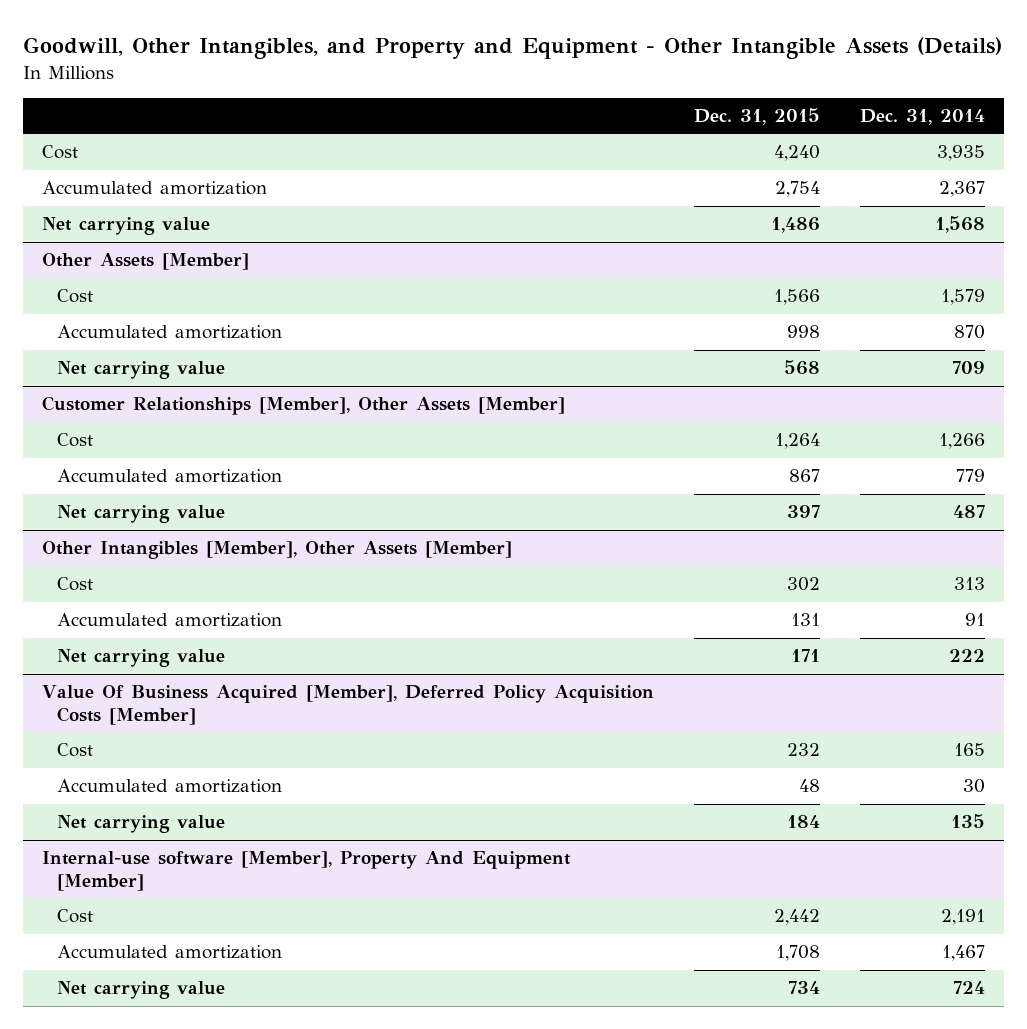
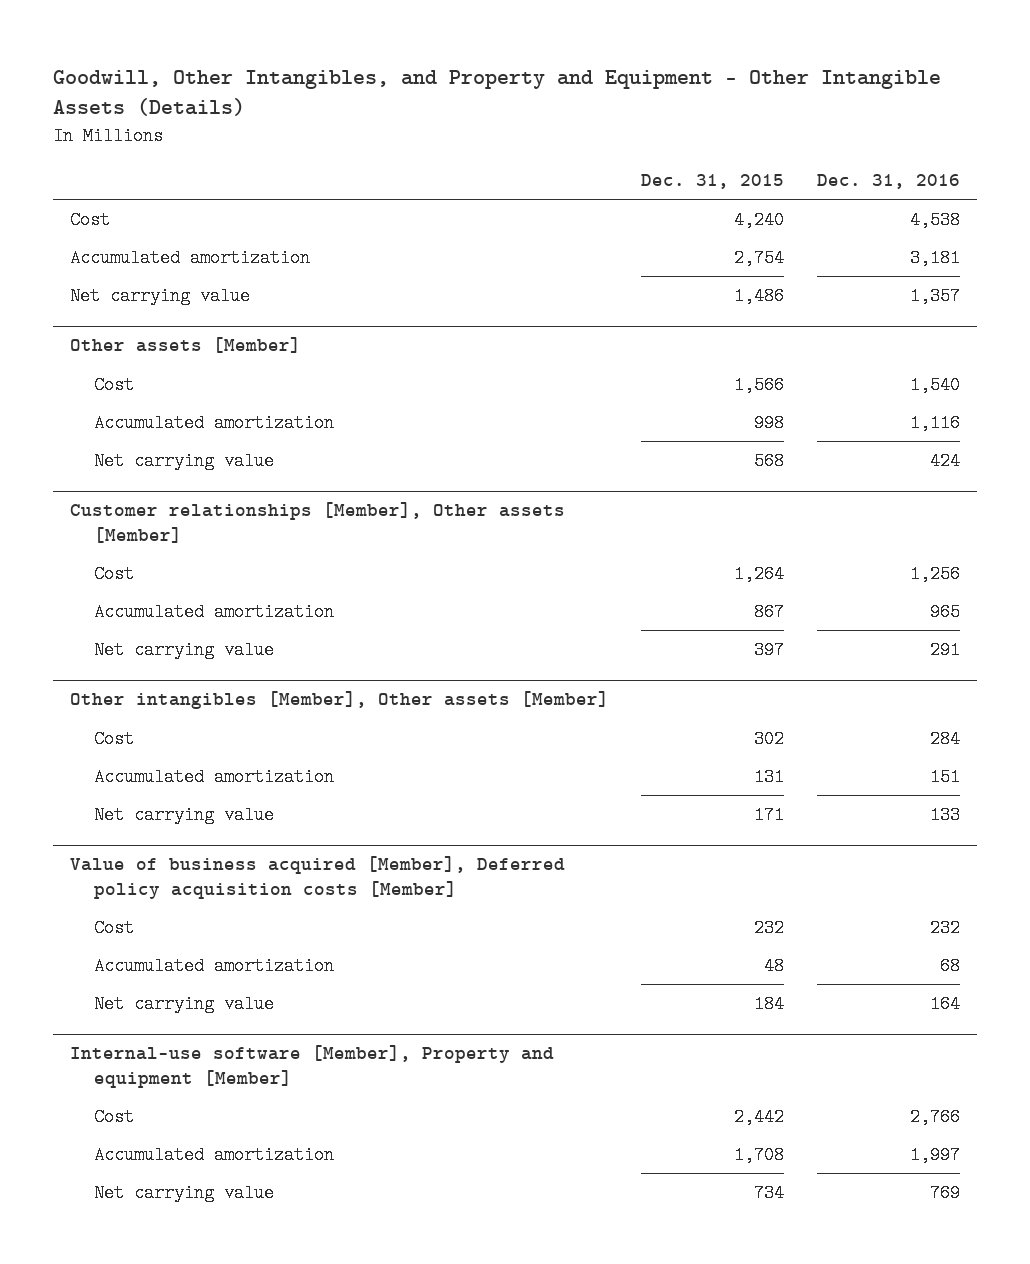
[859,109,985,126] Dec. 31, 2014 -> none
none -> [817,173,961,189] Dec. 31, 2016
[42,253,250,271] Other Assets [Member] -> [69,337,301,354] Other assets [Member]
[42,396,566,416] Customer Relationships [Member], Other Assets [Member] -> [69,502,565,543] Customer relationships [Member], Other assets [Member]
[42,541,513,560] Other Intangibles [Member], Other Assets [Member] -> [69,691,609,710] Other intangibles [Member], Other assets [Member]
[42,685,655,725] Value Of Business Acquired [Member], Deferred Policy Acquisition Costs [Member] -> [69,856,565,899] Value of business acquired [Member], Deferred policy acquisition costs [Member]
[42,851,572,891] Internal-use software [Member], Property And Equipment [Member] -> [69,1045,554,1088] Internal-use software [Member], Property and equipment [Member]

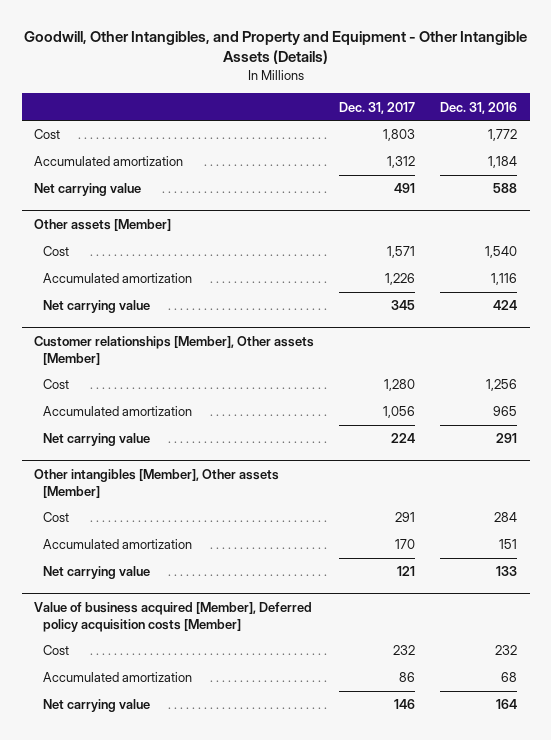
[641,173,785,189] Dec. 31, 2015 -> none
none -> [339,101,416,114] Dec. 31, 2017
[910,211,961,230] 4,538 -> [488,129,518,142] 1,772
[910,249,961,268] 3,181 -> [488,156,518,169] 1,184
[910,287,961,306] 1,357 -> [493,183,518,194] 588
[69,1045,554,1088] Internal-use software [Member], Property and equipment [Member] -> none
[93,1108,134,1127] Cost -> none
[93,1146,334,1165] Accumulated amortization -> none
[93,1184,274,1203] Net carrying value -> none

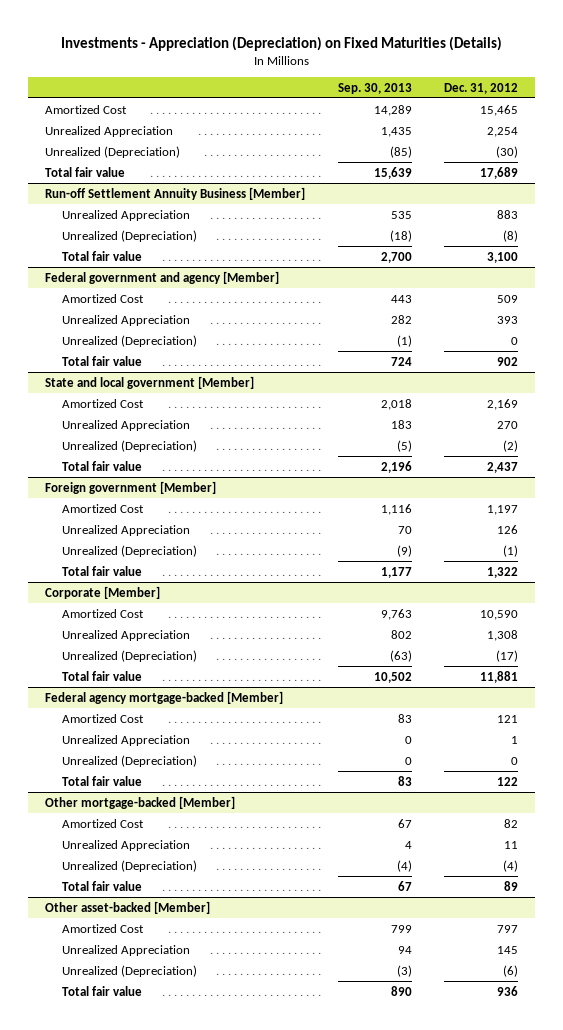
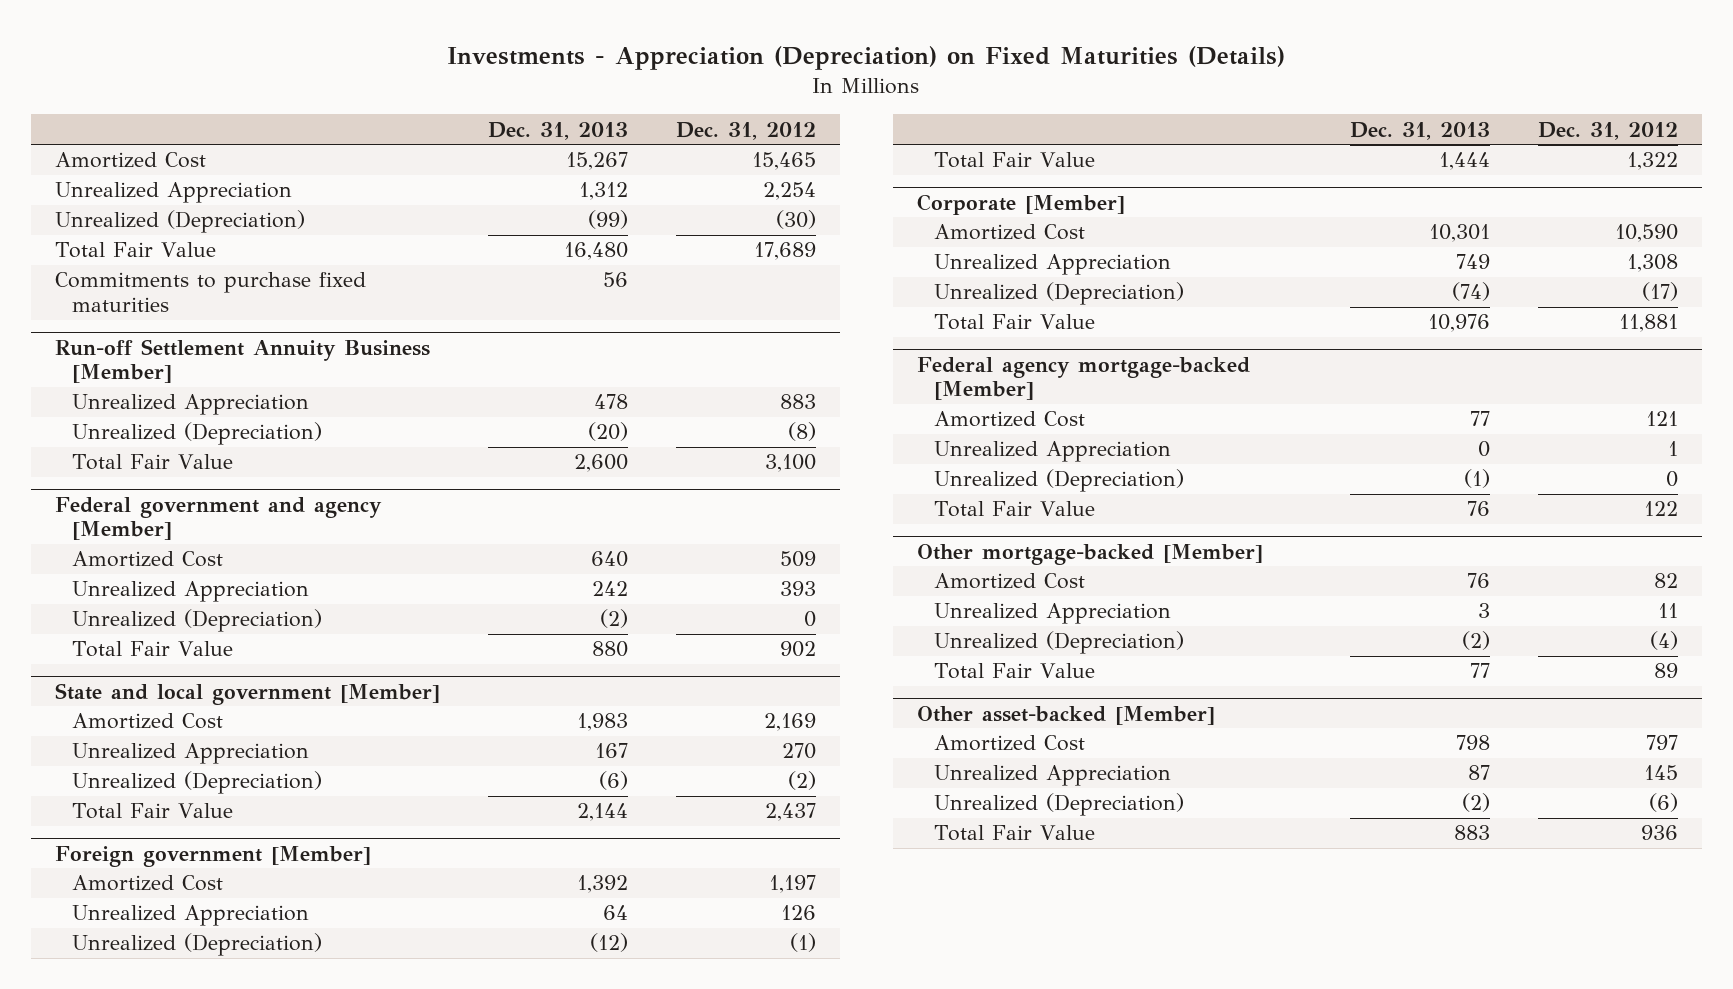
[337,82,412,94] Sep. 30, 2013 -> none
none -> [487,121,628,140] Dec. 31, 2013
[44,166,125,177] Total fair value -> [54,242,216,259] Total Fair Value
none -> [54,272,366,313] Commitments to purchase fixed maturities
[61,250,142,261] Total fair value -> [71,454,233,471] Total Fair Value
[61,355,142,366] Total fair value -> [71,641,233,658] Total Fair Value
[61,460,142,471] Total fair value -> [71,803,233,820] Total Fair Value
[61,565,142,576] Total fair value -> [933,152,1095,169] Total Fair Value
[61,670,142,681] Total fair value -> [933,314,1095,331] Total Fair Value
[61,775,142,786] Total fair value -> [933,501,1095,518] Total Fair Value
[61,880,142,891] Total fair value -> [933,663,1095,680] Total Fair Value
[61,985,142,996] Total fair value -> [933,825,1095,842] Total Fair Value

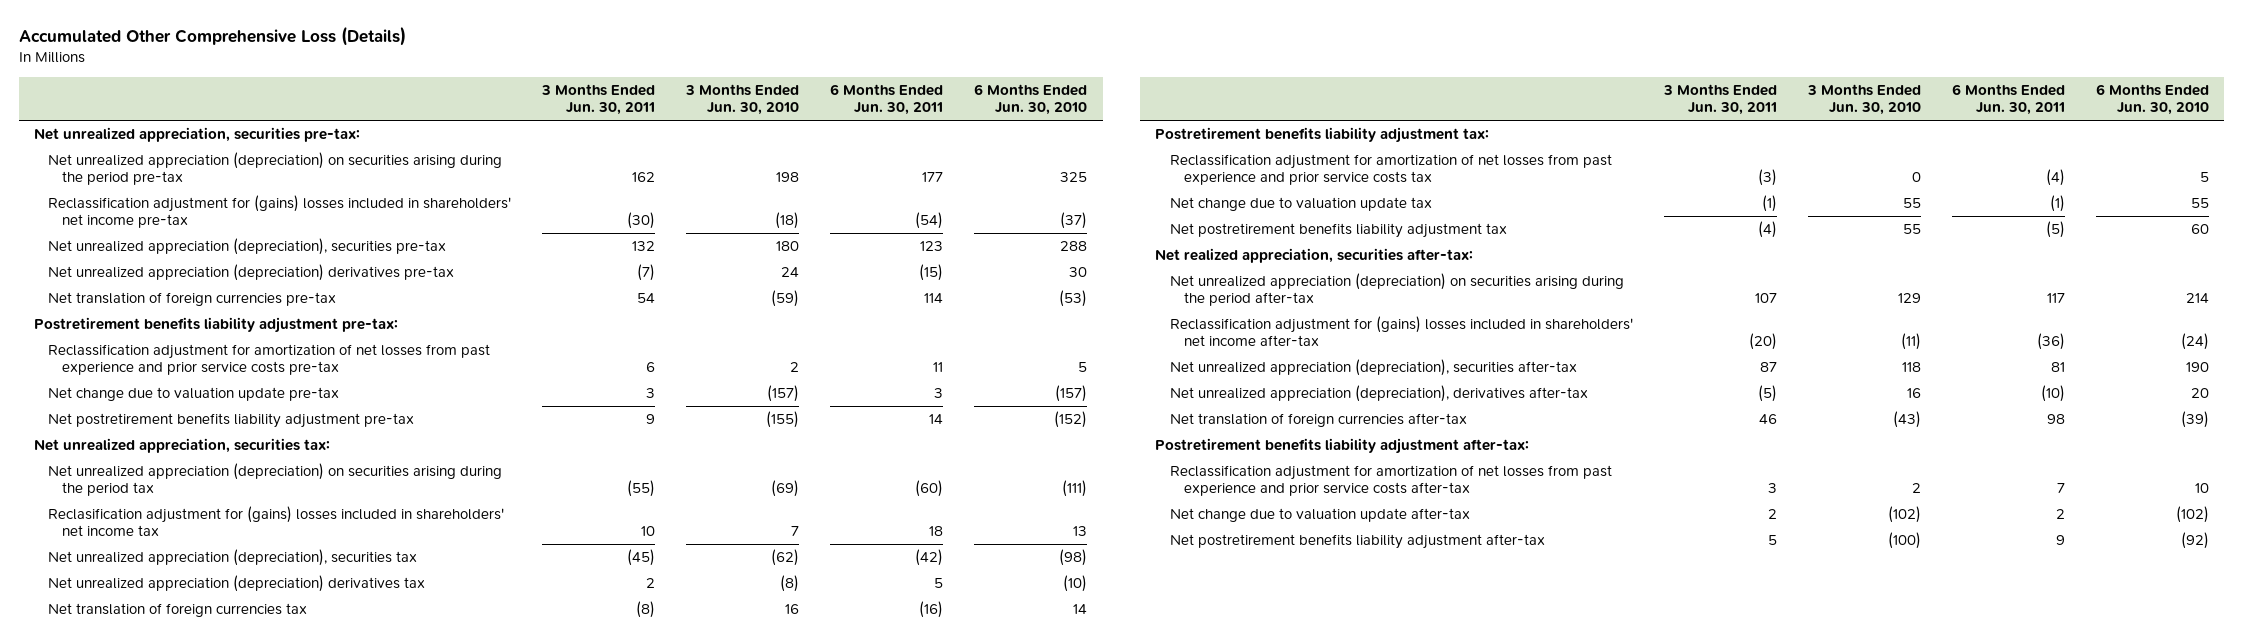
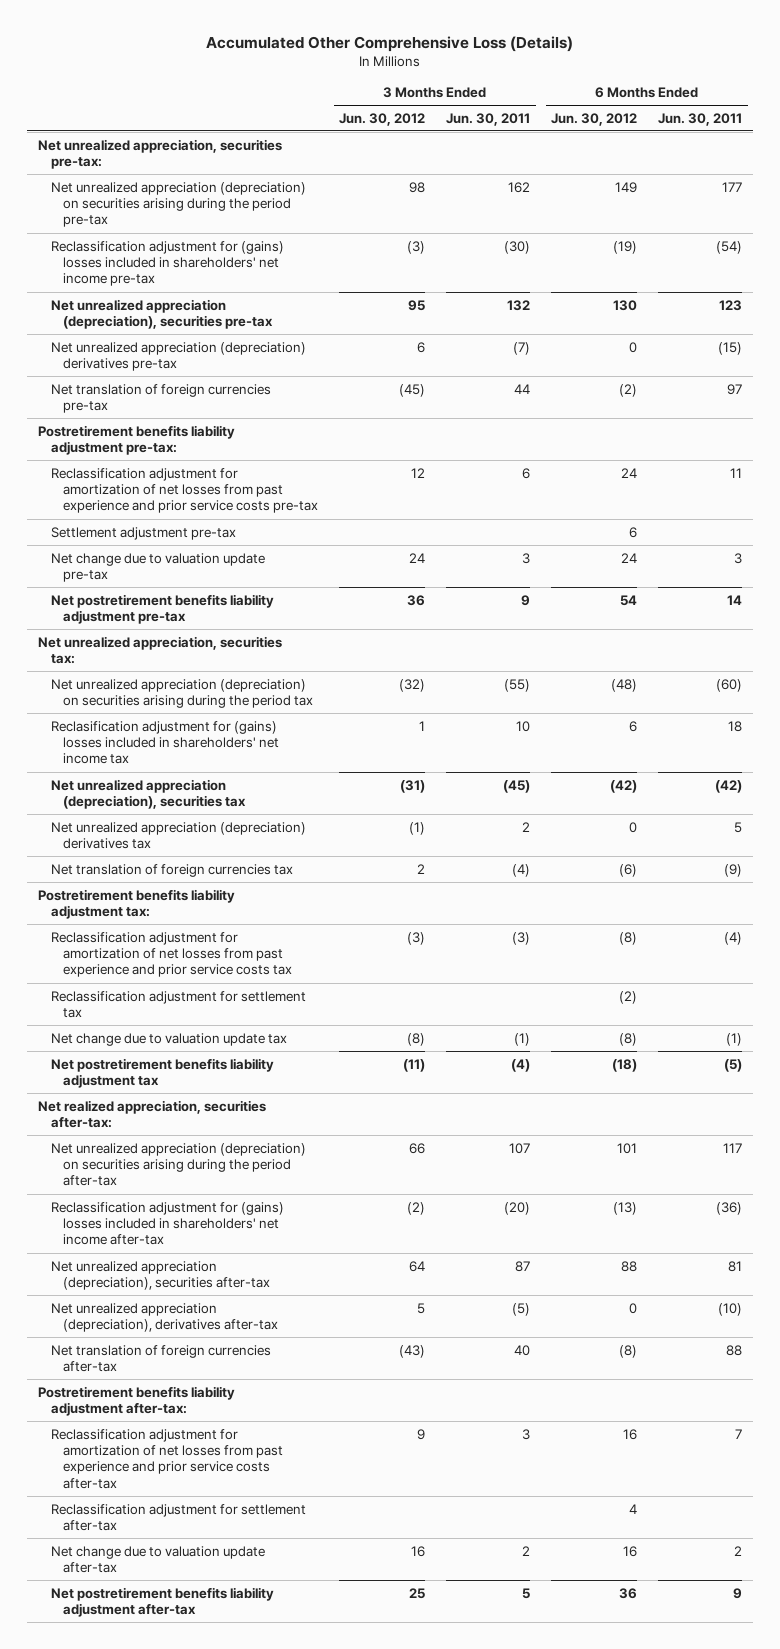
[685,83,800,116] 3 Months Ended Jun. 30, 2010 -> none
[974,83,1088,116] 6 Months Ended Jun. 30, 2010 -> none
none -> [339,112,426,126] Jun. 30, 2012
none -> [551,112,638,126] Jun. 30, 2012
[637,293,656,304] 54 -> [514,383,531,394] 44
[924,293,944,304] 114 -> [727,383,743,395] 97
none -> [50,526,236,540] Settlement adjustment pre-tax
[636,601,656,619] (8) -> [512,863,531,877] (4)
[919,601,944,619] (16) -> [724,863,743,877] (9)
none -> [50,990,306,1019] Reclassification adjustment for settlement tax
[1758,414,1777,425] 46 -> [514,1344,531,1356] 40
[2046,414,2065,425] 98 -> [726,1344,743,1356] 88
none -> [50,1503,306,1532] Reclassification adjustment for settlement after-tax

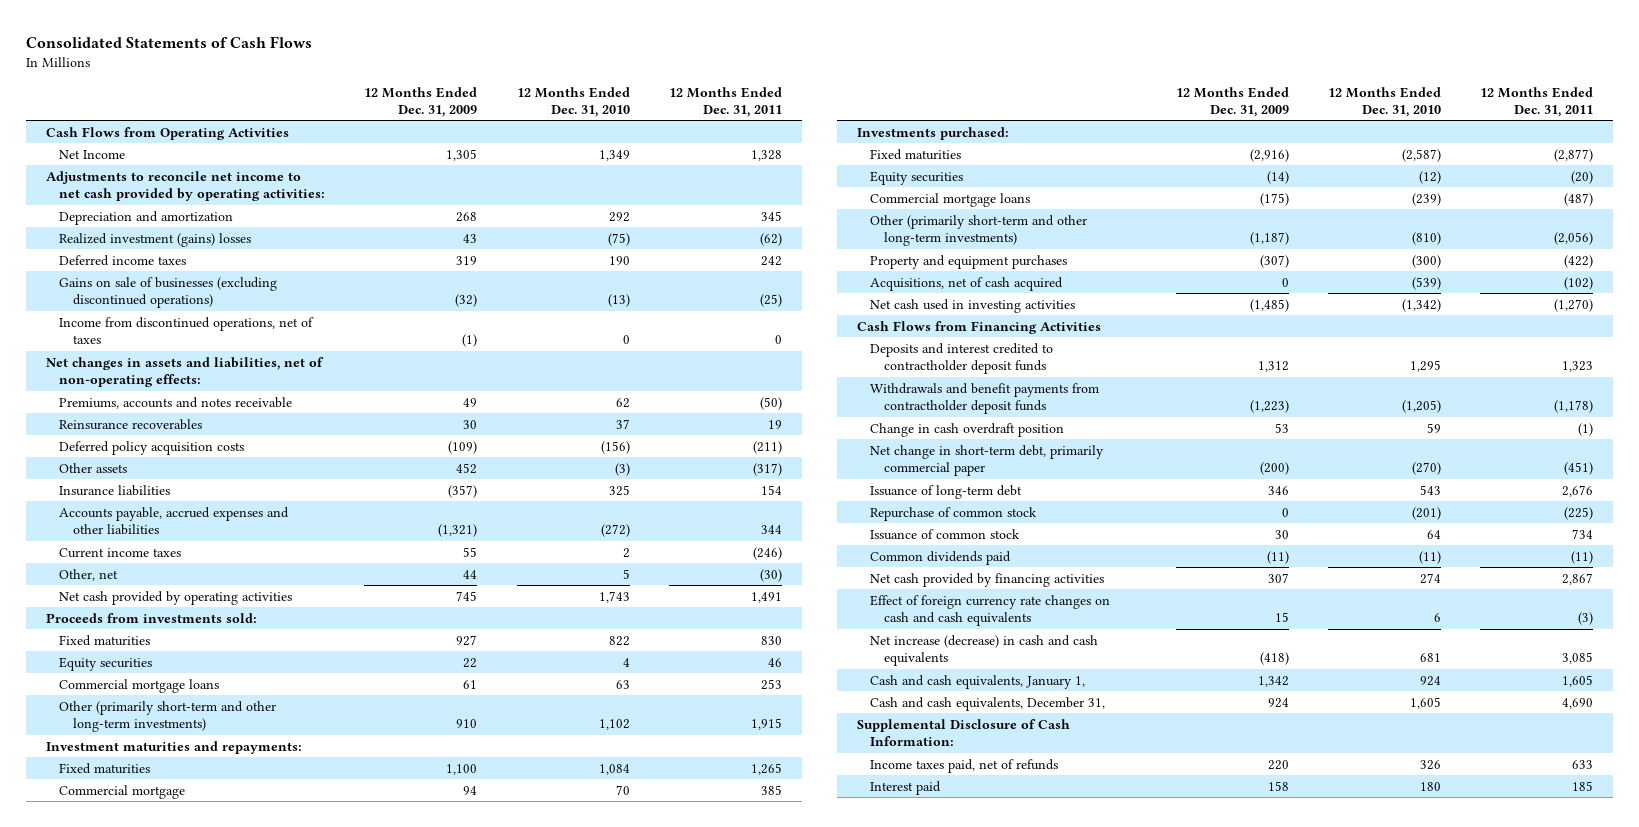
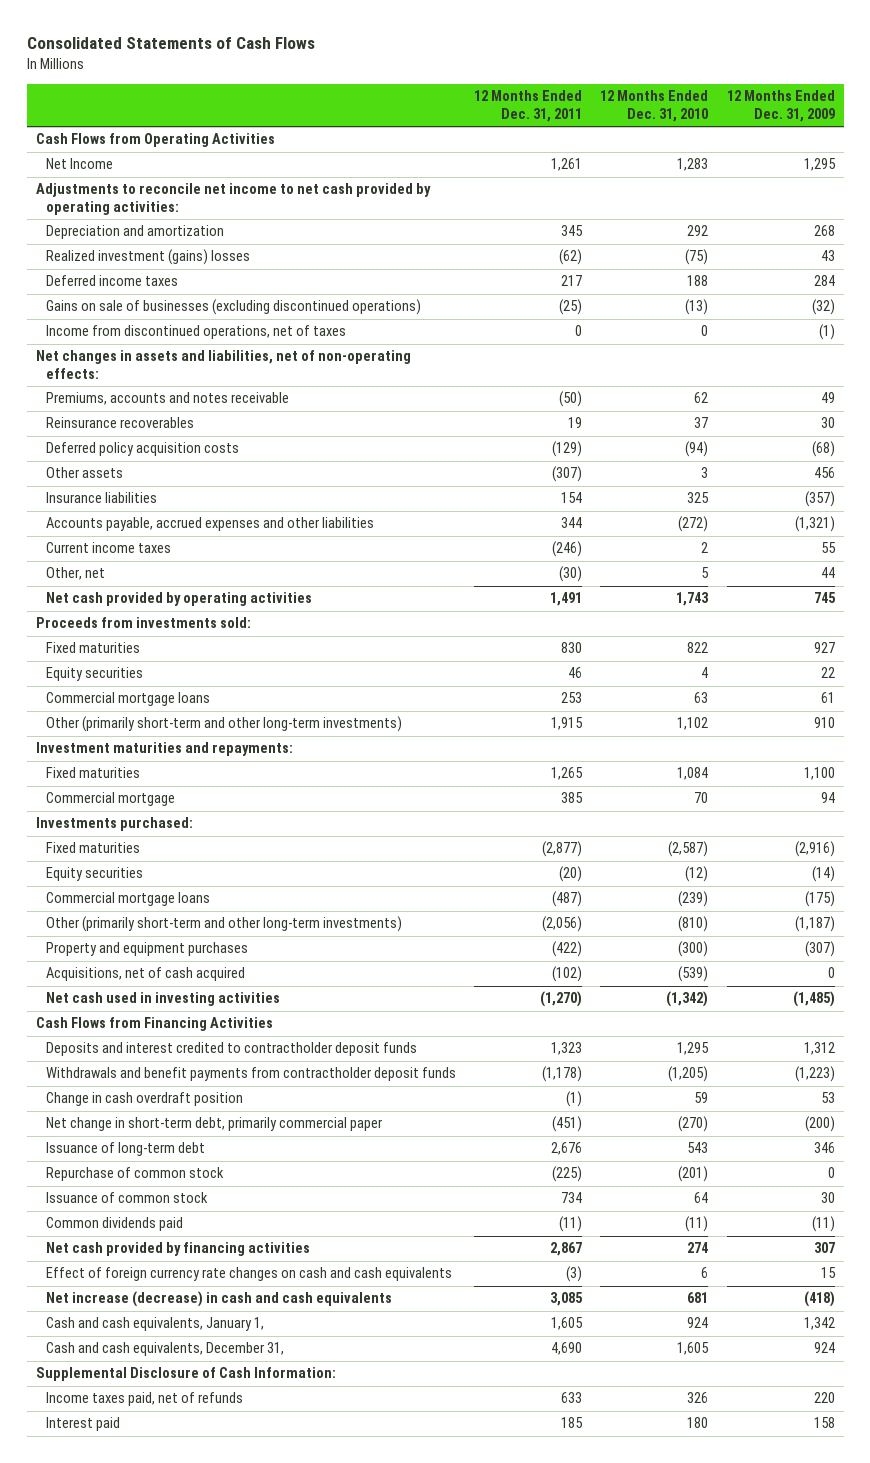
[446,148,478,161] 1,305 -> [803,158,836,172] 1,295
[598,149,630,161] 1,349 -> [677,158,709,172] 1,283
[751,149,783,161] 1,328 -> [551,158,583,172] 1,261
[456,255,478,265] 319 -> [813,275,835,287] 284
[608,255,630,265] 190 -> [687,275,709,287] 188
[761,255,783,266] 242 -> [561,275,583,287] 217
[448,440,478,454] (109) -> [811,441,835,458] (68)
[600,440,630,454] (156) -> [685,441,709,458] (94)
[753,440,783,454] (211) -> [552,441,583,458] (129)
[456,462,478,474] 452 -> [813,467,835,479] 456
[614,462,630,476] (3) -> [701,467,709,479] 3
[753,462,783,476] (317) -> [552,466,583,483] (307)

